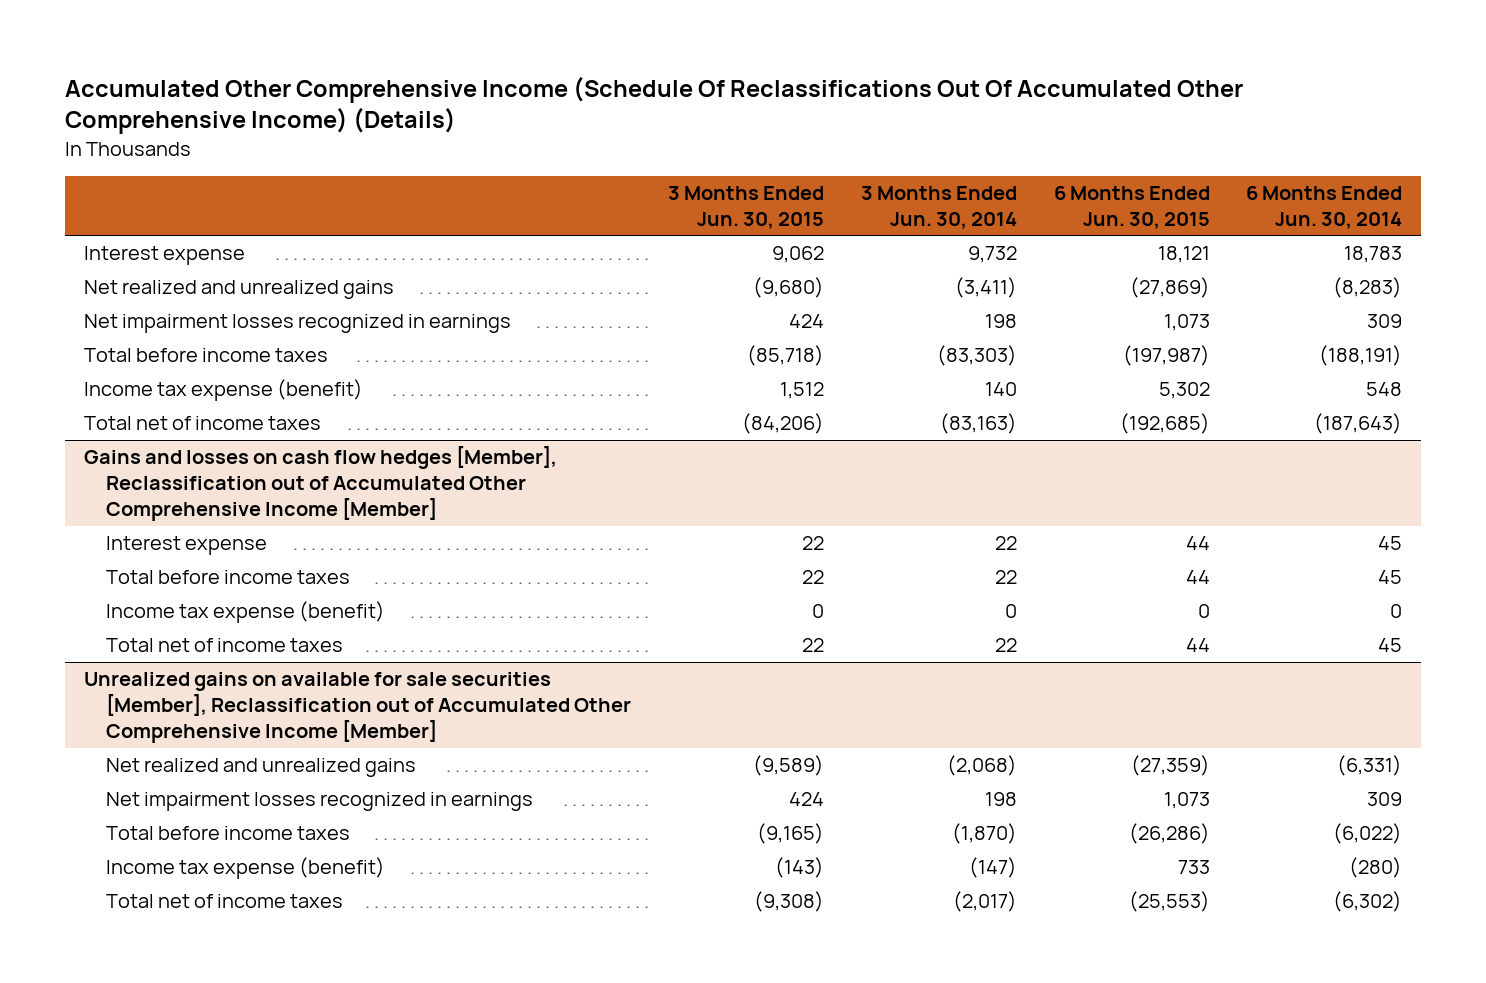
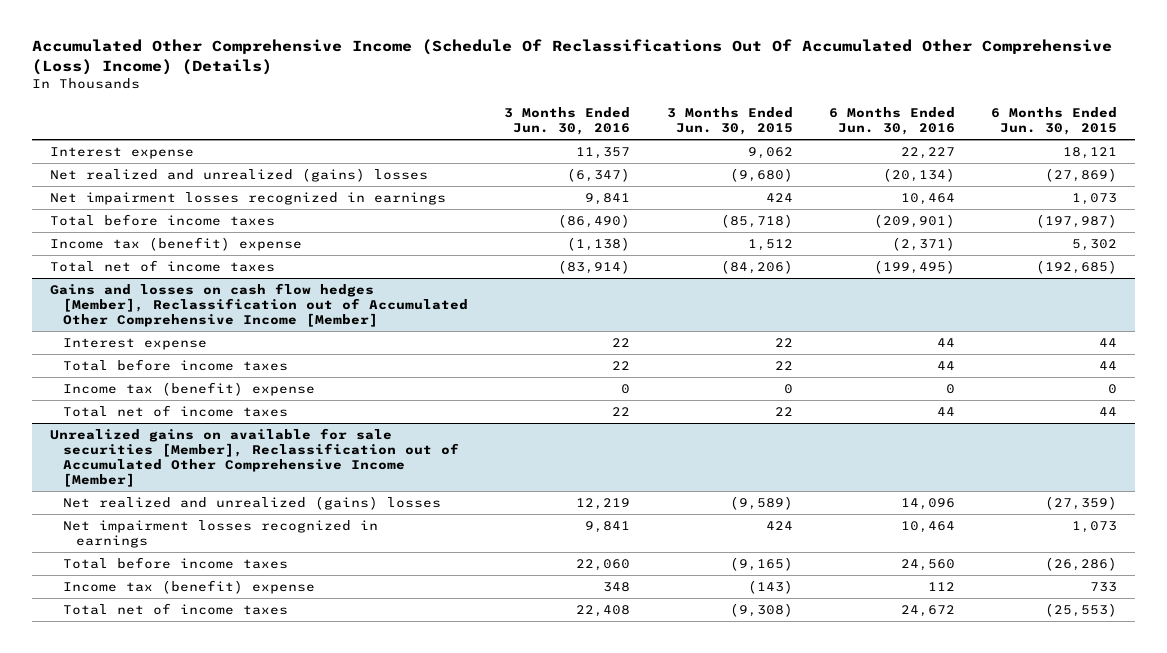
[65,76,1244,135] Accumulated Other Comprehensive Income (Schedule Of Reclassifications Out Of Accumulated Other Comprehensive Income) (Details) -> [31,39,1112,76] Accumulated Other Comprehensive Income (Schedule Of Reclassifications Out Of Accumulated Other Comprehensive (Loss) Income) (Details)
[860,185,1017,229] 3 Months Ended Jun. 30, 2014 -> none
[1246,185,1403,229] 6 Months Ended Jun. 30, 2014 -> none
none -> [504,107,631,136] 3 Months Ended Jun. 30, 2016
none -> [828,107,955,136] 6 Months Ended Jun. 30, 2016
[83,280,394,300] Net realized and unrealized gains -> [49,168,428,183] Net realized and unrealized (gains) losses
[83,379,363,402] Income tax expense (benefit) -> [49,237,302,252] Income tax (benefit) expense
[106,601,386,624] Income tax expense (benefit) -> [62,382,315,397] Income tax (benefit) expense
[106,758,417,778] Net realized and unrealized gains -> [62,496,441,511] Net realized and unrealized (gains) losses
[106,857,386,880] Income tax expense (benefit) -> [62,580,315,595] Income tax (benefit) expense

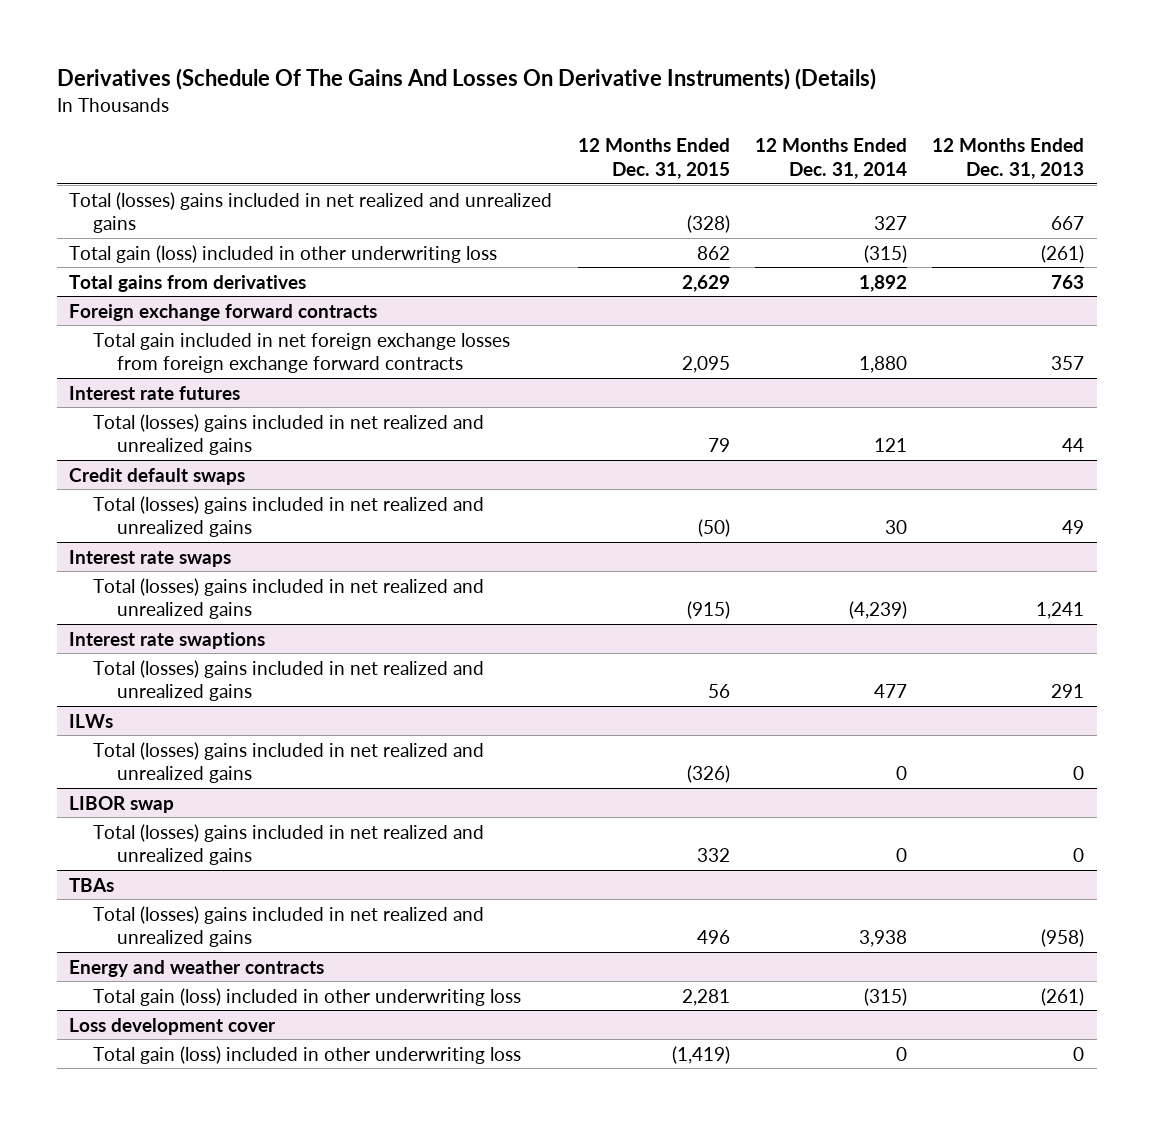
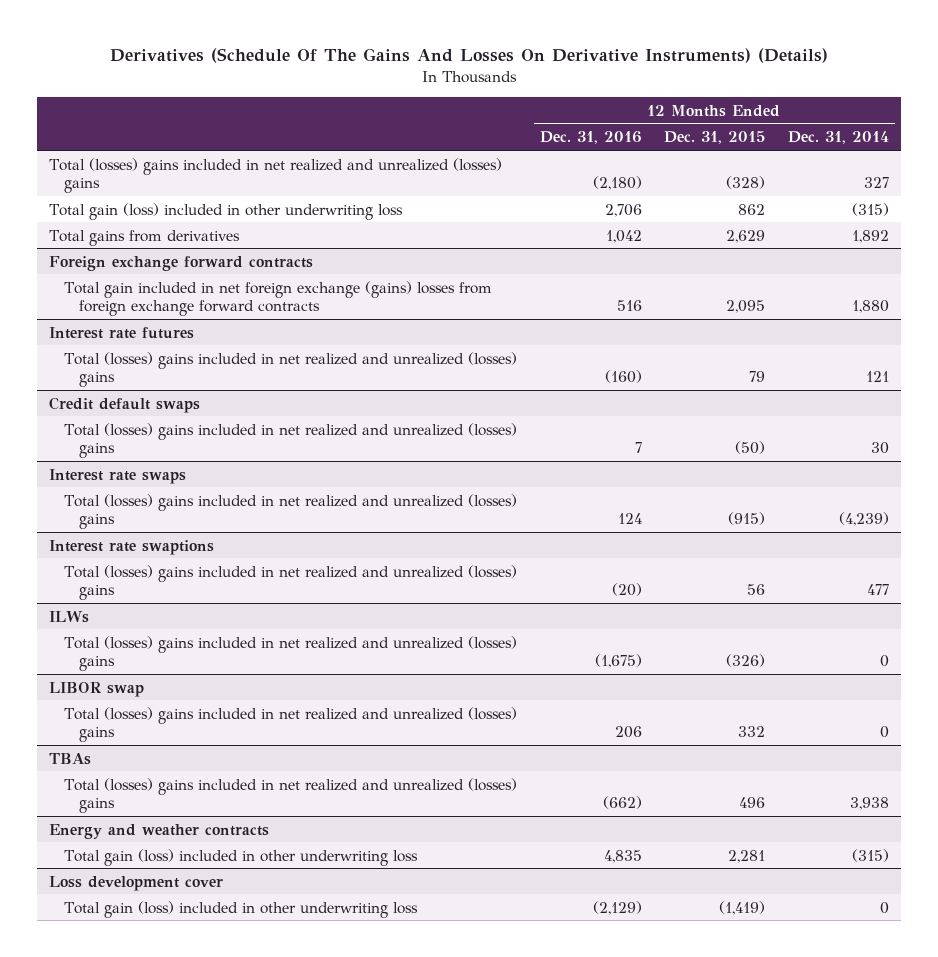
[932,138,1085,180] 12 Months Ended Dec. 31, 2013 -> none
none -> [539,131,642,145] Dec. 31, 2016
[69,191,553,234] Total (losses) gains included in net realized and unrealized gains -> [48,157,502,193] Total (losses) gains included in net realized and unrealized (losses) gains
[93,332,511,374] Total gain included in net foreign exchange losses from foreign exchange forward contracts -> [63,280,492,316] Total gain included in net foreign exchange (gains) losses from foreign exchange forward contracts
[93,413,485,456] Total (losses) gains included in net realized and unrealized gains -> [63,351,517,387] Total (losses) gains included in net realized and unrealized (losses) gains
[93,495,485,538] Total (losses) gains included in net realized and unrealized gains -> [63,422,517,458] Total (losses) gains included in net realized and unrealized (losses) gains
[93,577,485,620] Total (losses) gains included in net realized and unrealized gains -> [63,493,517,529] Total (losses) gains included in net realized and unrealized (losses) gains
[93,659,485,702] Total (losses) gains included in net realized and unrealized gains -> [63,564,517,600] Total (losses) gains included in net realized and unrealized (losses) gains
[93,741,485,784] Total (losses) gains included in net realized and unrealized gains -> [63,635,517,671] Total (losses) gains included in net realized and unrealized (losses) gains
[93,823,485,866] Total (losses) gains included in net realized and unrealized gains -> [63,706,517,742] Total (losses) gains included in net realized and unrealized (losses) gains
[93,905,485,948] Total (losses) gains included in net realized and unrealized gains -> [63,777,517,813] Total (losses) gains included in net realized and unrealized (losses) gains

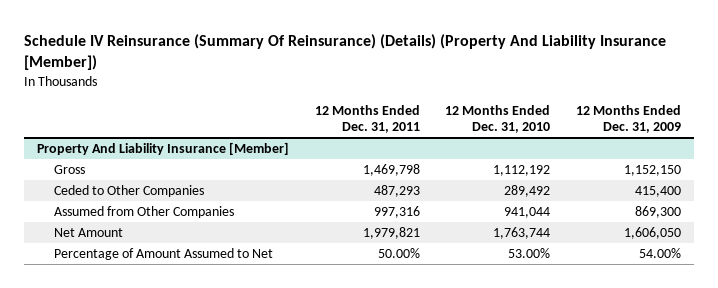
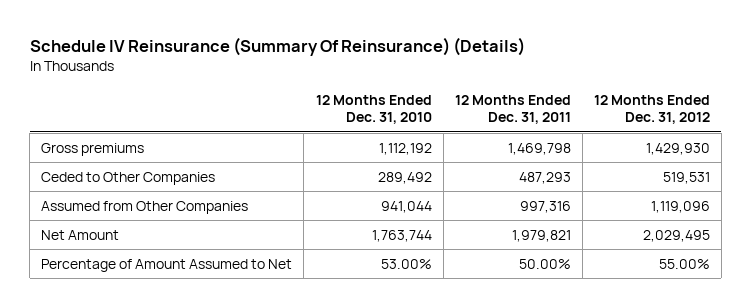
[24,33,667,71] Schedule IV Reinsurance (Summary Of Reinsurance) (Details) (Property And Liability Insurance [Member]) -> [29,36,525,56] Schedule IV Reinsurance (Summary Of Reinsurance) (Details)
[575,105,681,134] 12 Months Ended Dec. 31, 2009 -> none
none -> [593,94,710,125] 12 Months Ended Dec. 31, 2012
[37,141,290,155] Property And Liability Insurance [Member] -> none
[54,164,86,174] Gross -> [41,142,145,156] Gross premiums

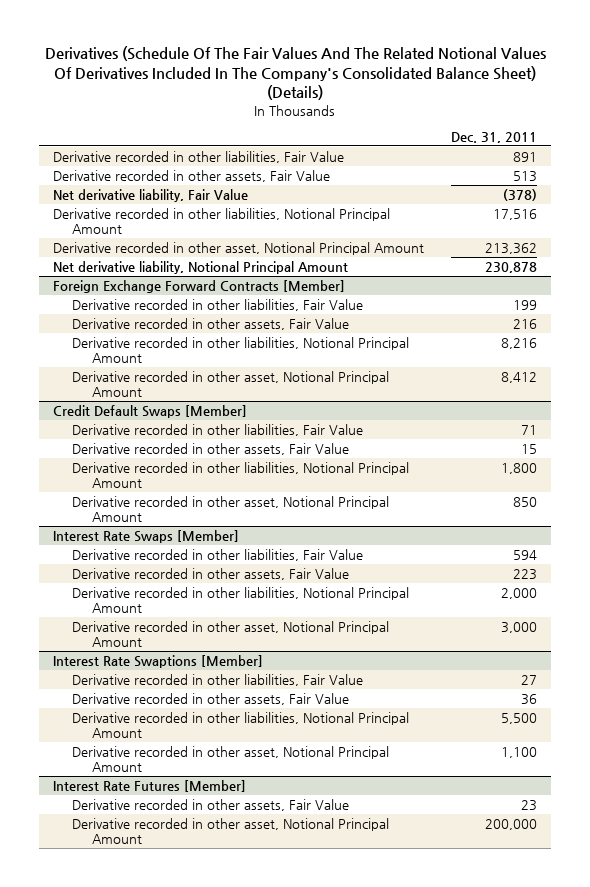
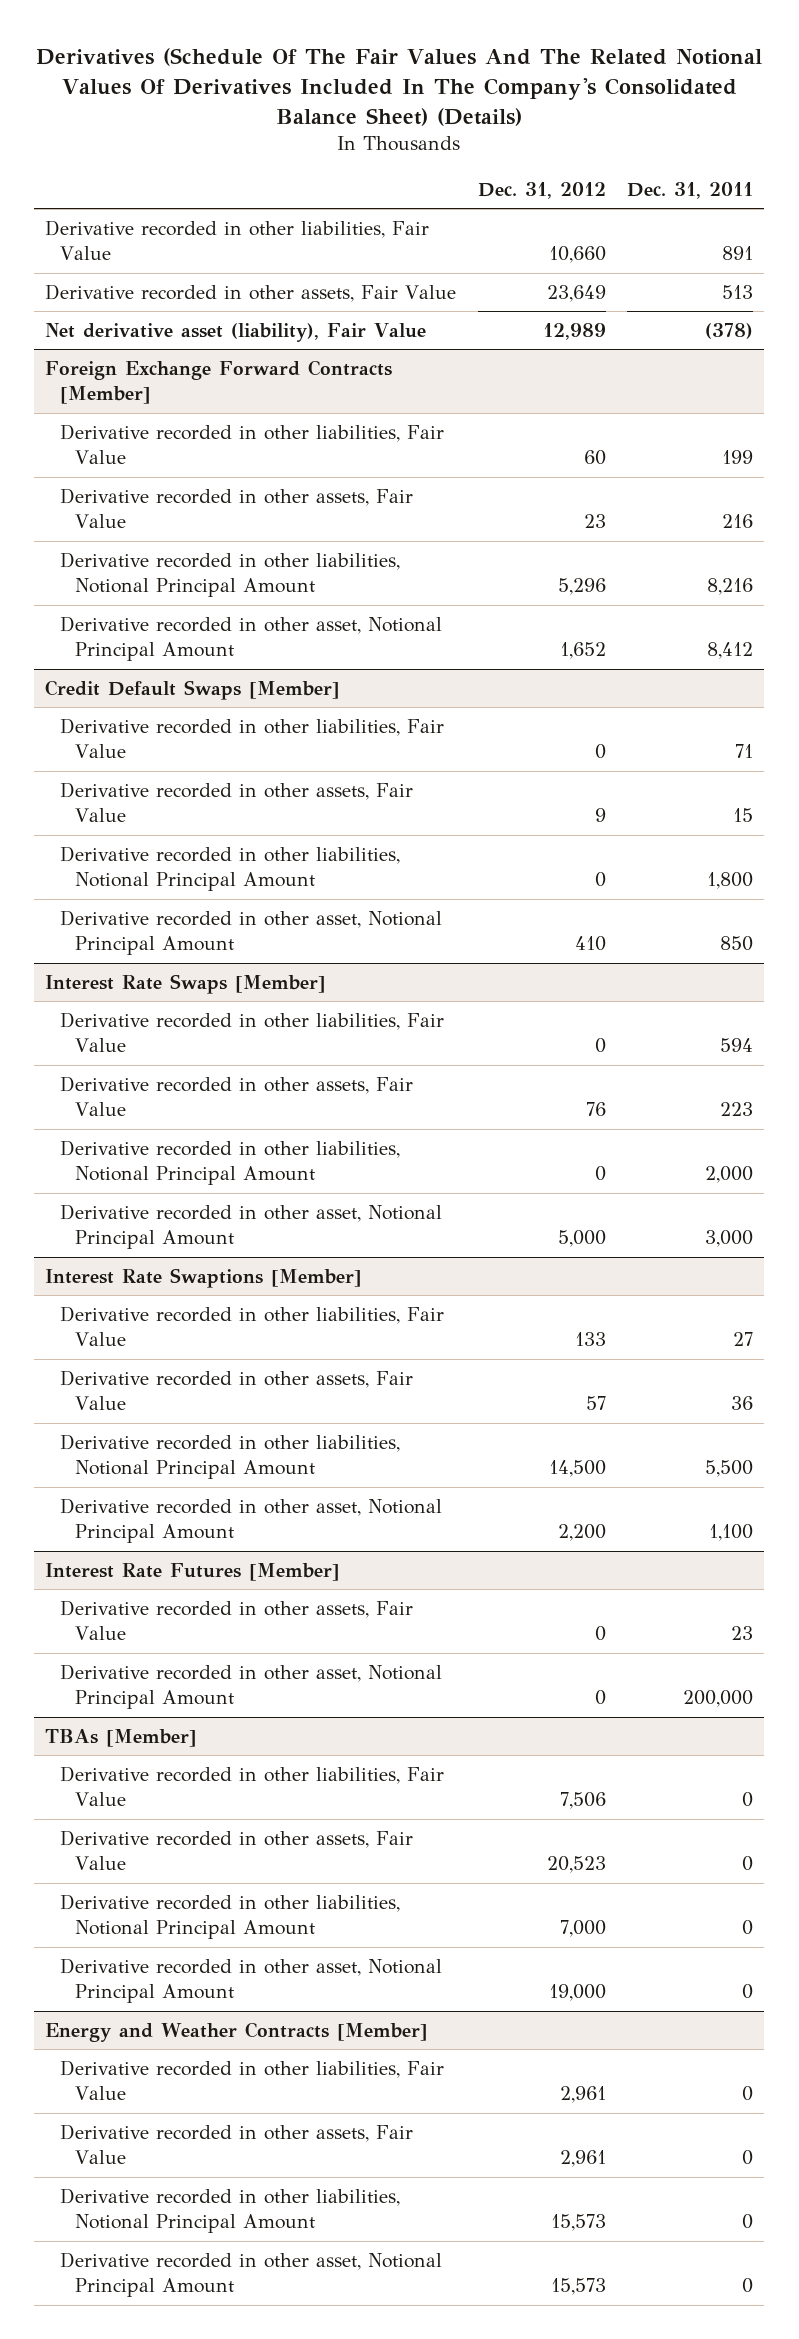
none -> [477,181,606,199] Dec. 31, 2012
[52,207,390,234] Derivative recorded in other liabilities, Notional Principal Amount -> none
[52,241,424,255] Derivative recorded in other asset, Notional Principal Amount -> none
[52,260,348,274] Net derivative liability, Notional Principal Amount -> none
[52,188,248,202] Net derivative liability, Fair Value -> [45,322,427,342] Net derivative asset (liability), Fair Value
none -> [45,1728,198,1747] TBAs [Member]
none -> [59,1765,444,1806] Derivative recorded in other liabilities, Fair Value
none -> [59,1829,413,1870] Derivative recorded in other assets, Fair Value
none -> [59,1893,400,1939] Derivative recorded in other liabilities, Notional Principal Amount
none -> [59,1957,442,2003] Derivative recorded in other asset, Notional Principal Amount
none -> [45,2021,429,2042] Energy and Weather Contracts [Member]
none -> [59,2059,444,2100] Derivative recorded in other liabilities, Fair Value
none -> [59,2123,413,2164] Derivative recorded in other assets, Fair Value
none -> [59,2187,400,2233] Derivative recorded in other liabilities, Notional Principal Amount
none -> [59,2251,442,2297] Derivative recorded in other asset, Notional Principal Amount

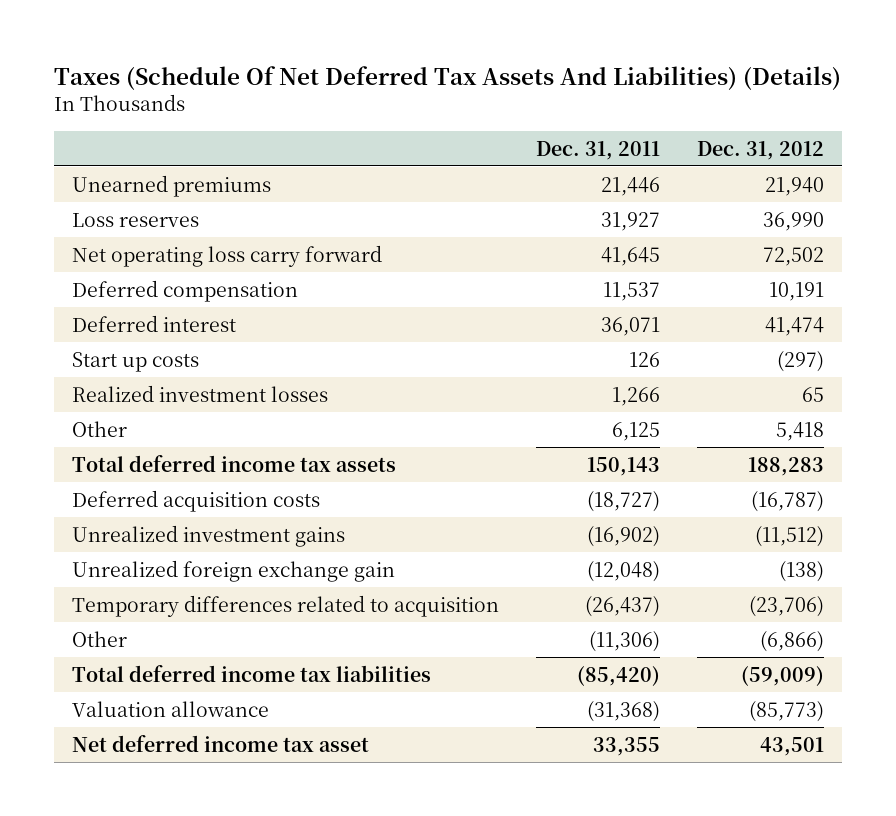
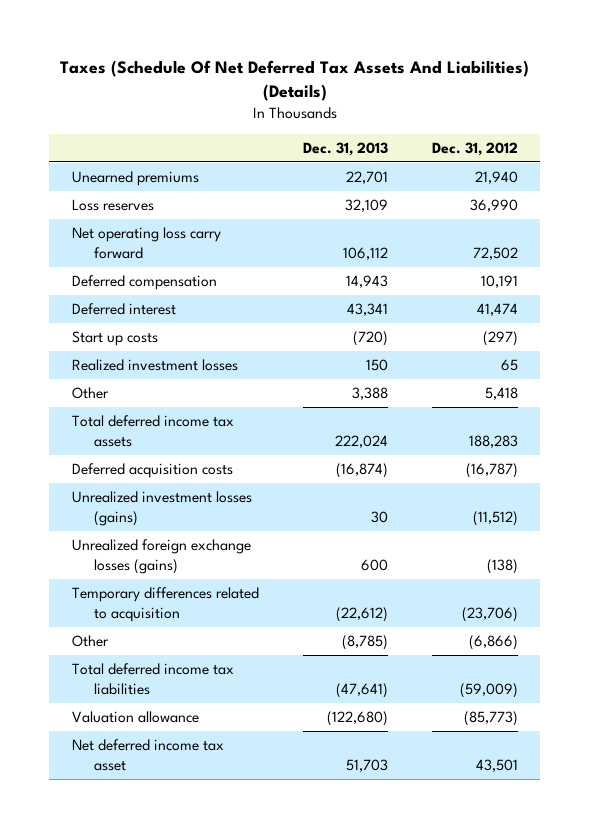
[535,140,660,160] Dec. 31, 2011 -> none
none -> [302,141,388,156] Dec. 31, 2013
[72,524,346,547] Unrealized investment gains -> [71,491,252,526] Unrealized investment losses (gains)
[72,559,396,582] Unrealized foreign exchange gain -> [71,539,251,574] Unrealized foreign exchange losses (gains)

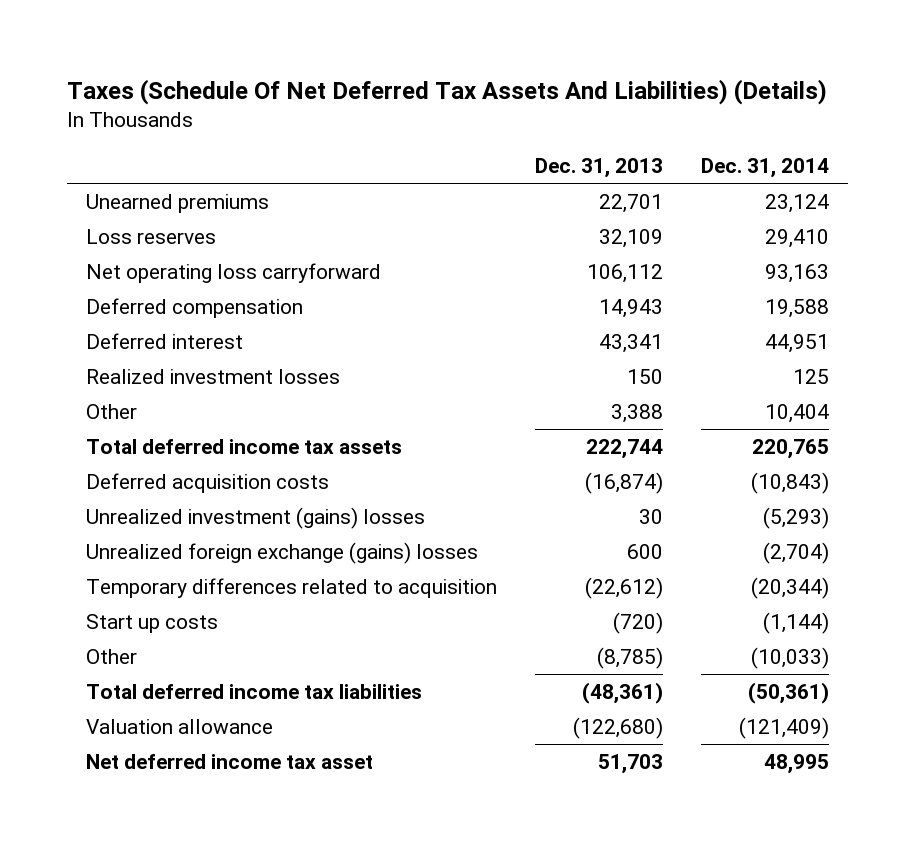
[431,141,518,156] Dec. 31, 2012 -> none
none -> [701,157,830,178] Dec. 31, 2014
[71,227,221,259] Net operating loss carry forward -> [85,262,381,283] Net operating loss carryforward
[334,434,388,448] 222,024 -> [585,438,663,459] 222,744
[71,491,252,526] Unrealized investment losses (gains) -> [85,506,425,529] Unrealized investment (gains) losses
[71,539,251,574] Unrealized foreign exchange losses (gains) -> [85,541,478,564] Unrealized foreign exchange (gains) losses
[71,331,158,347] Start up costs -> [85,613,218,633] Start up costs
[335,682,388,698] (47,641) -> [581,681,663,704] (48,361)

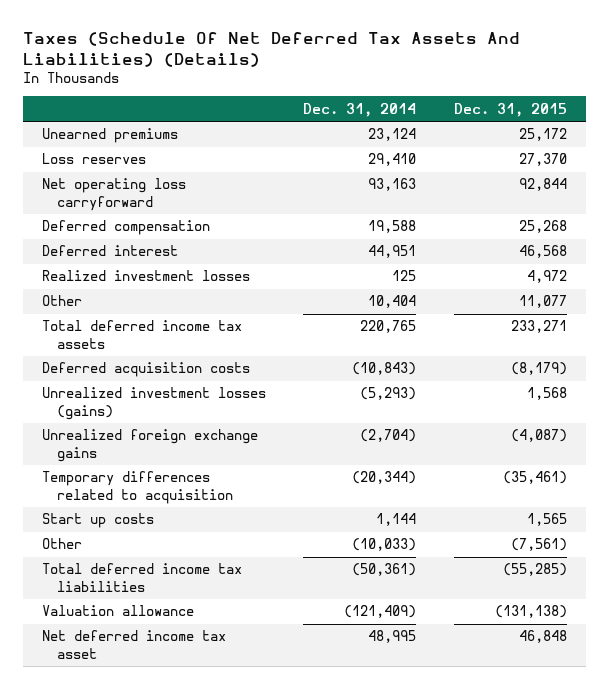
[534,157,663,178] Dec. 31, 2013 -> none
none -> [453,102,567,117] Dec. 31, 2015
[85,506,425,529] Unrealized investment (gains) losses -> [41,387,266,420] Unrealized investment losses (gains)
[85,541,478,564] Unrealized foreign exchange (gains) losses -> [41,429,258,462] Unrealized foreign exchange gains
[763,611,830,634] (1,144) -> [376,513,417,527] 1,144

